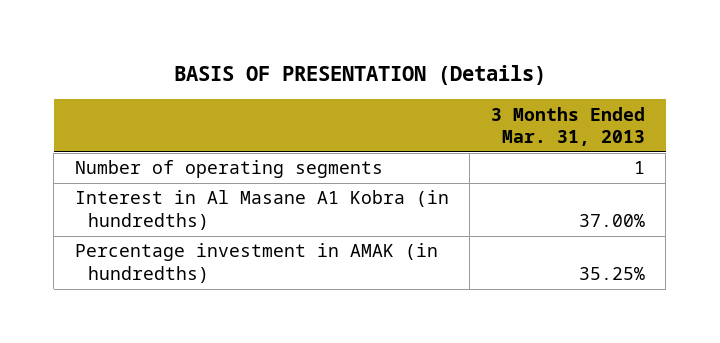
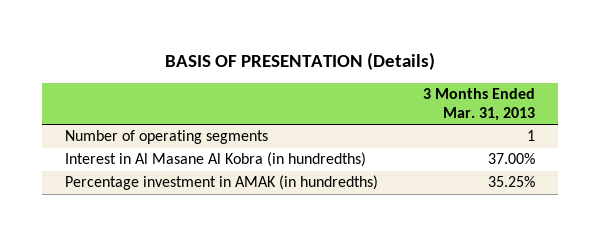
[74,190,449,231] Interest in Al Masane A1 Kobra (in hundredths) -> [65,152,367,168] Interest in Al Masane Al Kobra (in hundredths)

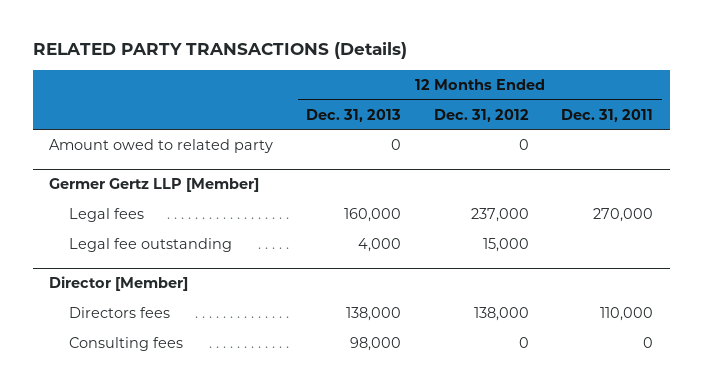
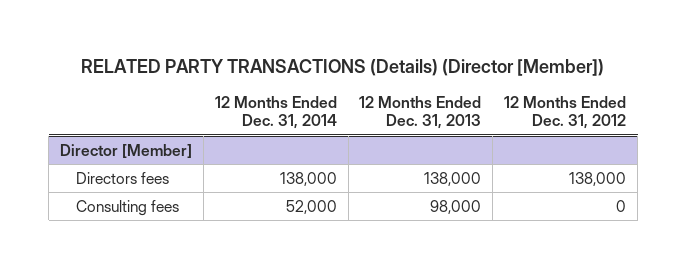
[32,42,407,60] RELATED PARTY TRANSACTIONS (Details) -> [81,58,605,76] RELATED PARTY TRANSACTIONS (Details) (Director [Member])
[561,108,654,122] Dec. 31, 2011 -> none
none -> [214,96,337,130] 12 Months Ended Dec. 31, 2014
[48,138,273,153] Amount owed to related party -> none
[48,178,259,193] Germer Gertz LLP [Member] -> none
[69,207,145,222] Legal fees -> none
[69,237,233,252] Legal fee outstanding -> none

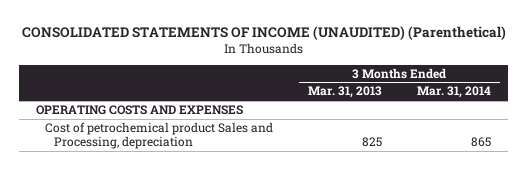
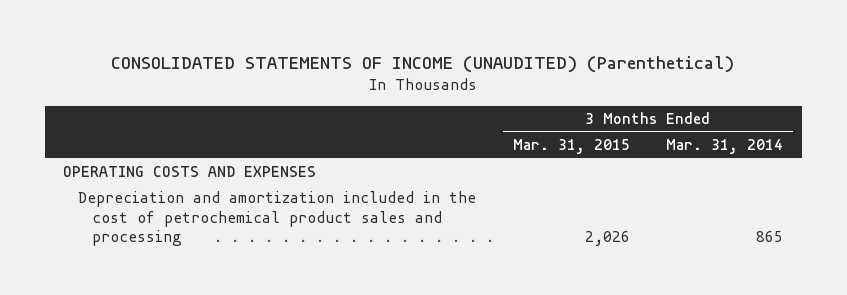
[307,86,382,99] Mar. 31, 2013 -> none
none -> [512,139,630,155] Mar. 31, 2015
[44,122,273,150] Cost of petrochemical product Sales and Processing, depreciation -> [77,191,476,247] Depreciation and amortization included in the cost of petrochemical product sales and processing

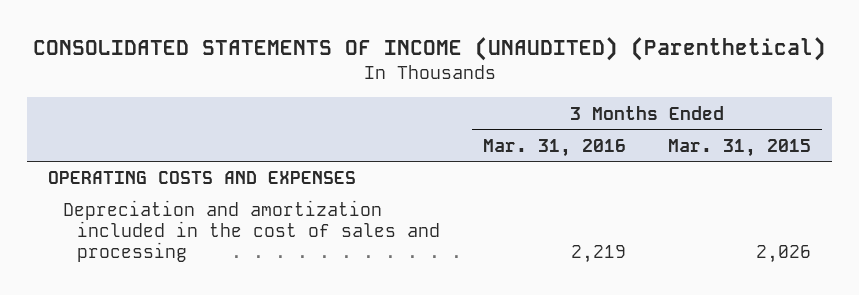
[666,139,784,155] Mar. 31, 2014 -> none
none -> [482,138,626,157] Mar. 31, 2016
[77,191,476,247] Depreciation and amortization included in the cost of petrochemical product sales and processing -> [62,200,441,263] Depreciation and amortization included in the cost of sales and processing

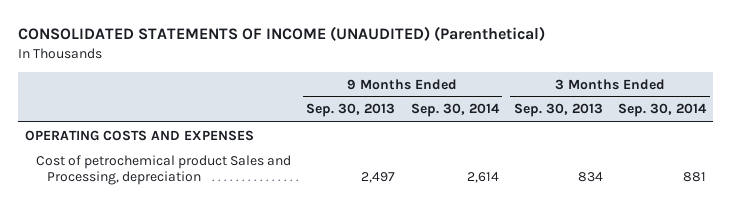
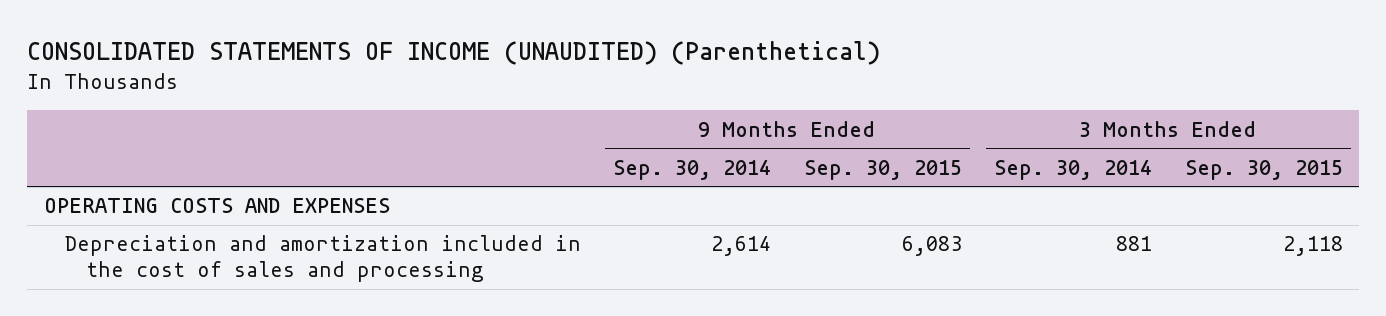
[306,103,396,118] Sep. 30, 2013 -> none
[513,103,603,118] Sep. 30, 2013 -> none
none -> [803,159,962,180] Sep. 30, 2015
none -> [1184,159,1343,180] Sep. 30, 2015
[36,154,292,186] Cost of petrochemical product Sales and Processing, depreciation -> [64,235,581,283] Depreciation and amortization included in the cost of sales and processing

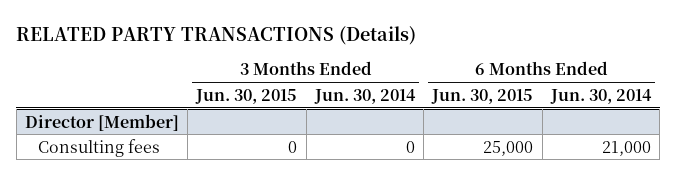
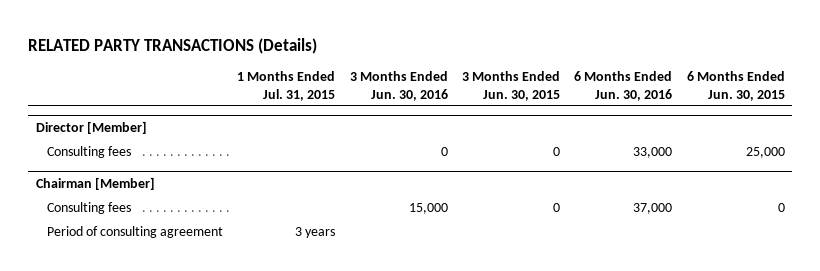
[313,88,416,104] Jun. 30, 2014 -> none
[549,88,652,104] Jun. 30, 2014 -> none
none -> [237,71,336,101] 1 Months Ended Jul. 31, 2015
none -> [349,71,448,101] 3 Months Ended Jun. 30, 2016
none -> [574,71,673,101] 6 Months Ended Jun. 30, 2016
none -> [35,177,155,191] Chairman [Member]
none -> [46,201,131,214] Consulting fees
none -> [46,225,223,238] Period of consulting agreement

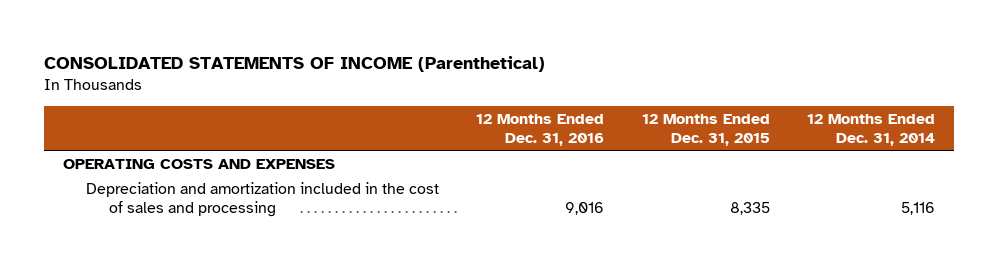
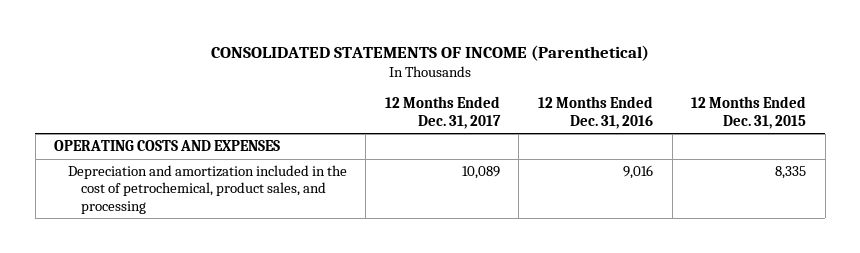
[807,113,936,146] 12 Months Ended Dec. 31, 2014 -> none
none -> [384,96,501,129] 12 Months Ended Dec. 31, 2017
[85,181,439,218] Depreciation and amortization included in the cost of sales and processing -> [67,165,347,214] Depreciation and amortization included in the cost of petrochemical, product sales, and processing

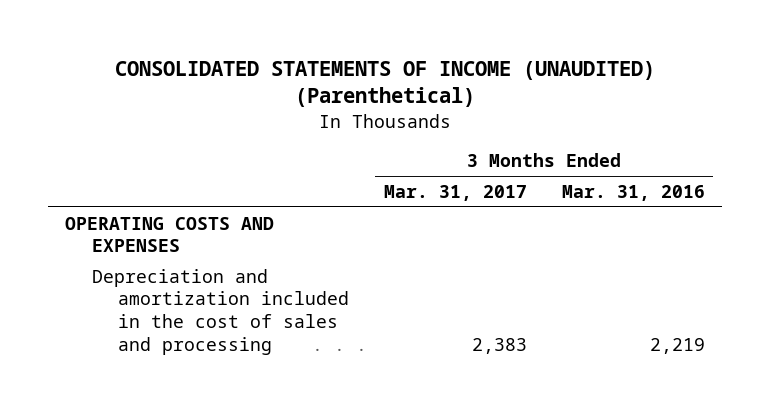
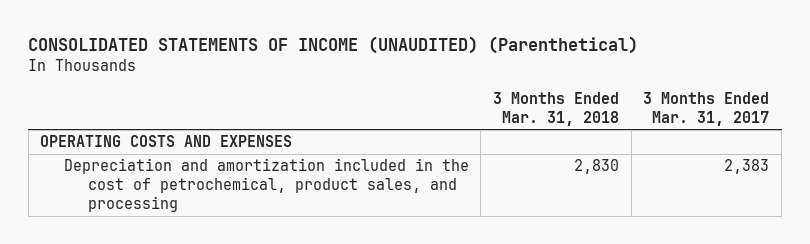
[561,184,705,201] Mar. 31, 2016 -> none
none -> [493,91,620,126] 3 Months Ended Mar. 31, 2018
[91,268,350,355] Depreciation and amortization included in the cost of sales and processing -> [63,158,469,213] Depreciation and amortization included in the cost of petrochemical, product sales, and processing

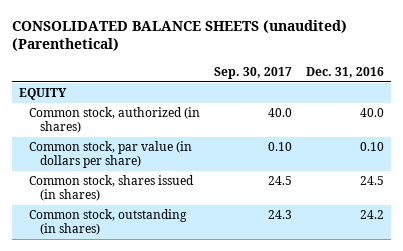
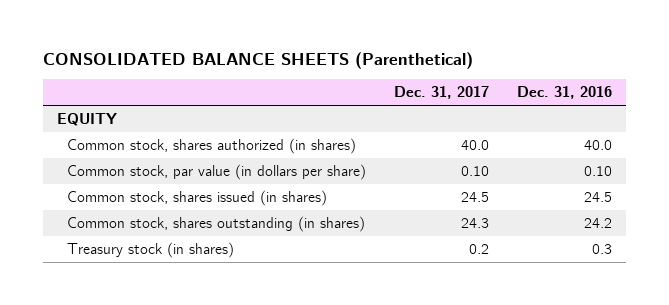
[12,19,348,52] CONSOLIDATED BALANCE SHEETS (unaudited) (Parenthetical) -> [42,51,473,69] CONSOLIDATED BALANCE SHEETS (Parenthetical)
[214,66,293,79] Sep. 30, 2017 -> none
none -> [394,86,490,100] Dec. 31, 2017
[29,107,201,134] Common stock, authorized (in shares) -> [67,137,357,154] Common stock, shares authorized (in shares)
[29,209,188,236] Common stock, outstanding (in shares) -> [67,215,366,232] Common stock, shares outstanding (in shares)
none -> [67,241,235,258] Treasury stock (in shares)

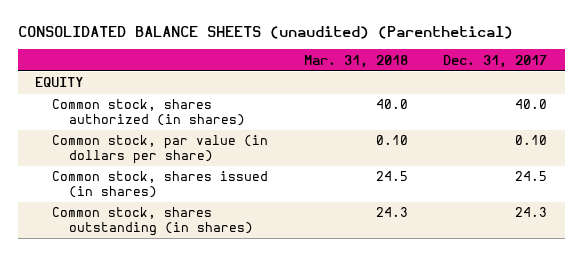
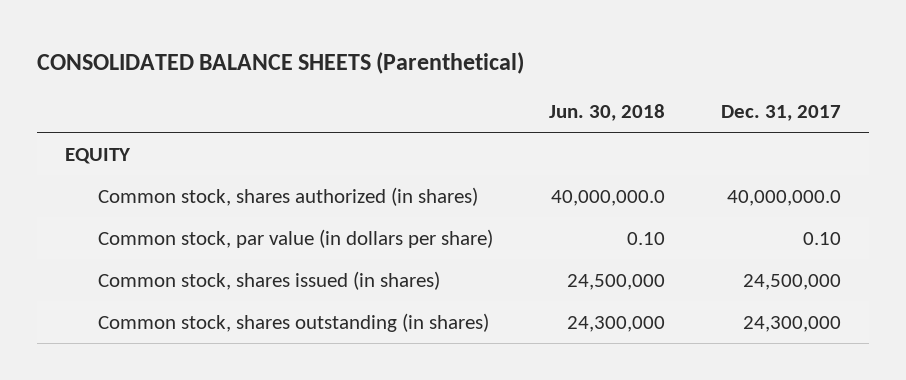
[17,25,513,39] CONSOLIDATED BALANCE SHEETS (unaudited) (Parenthetical) -> [37,51,525,74] CONSOLIDATED BALANCE SHEETS (Parenthetical)
[303,54,408,68] Mar. 31, 2018 -> none
none -> [548,104,665,122] Jun. 30, 2018
[515,99,548,110] 40.0 -> [727,189,842,206] 40,000,000.0
[515,171,548,182] 24.5 -> [743,273,842,290] 24,500,000
[515,207,548,218] 24.3 -> [743,315,842,332] 24,300,000

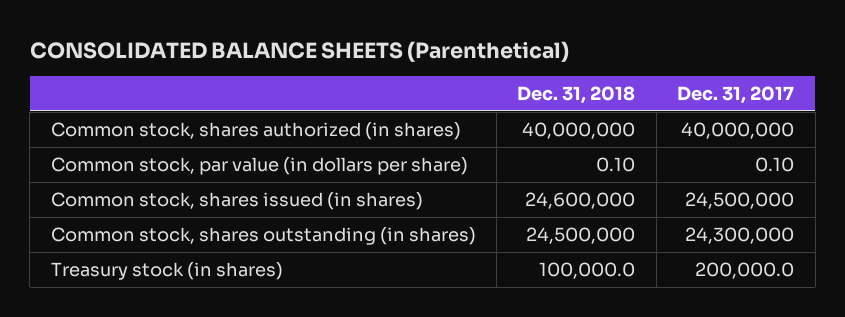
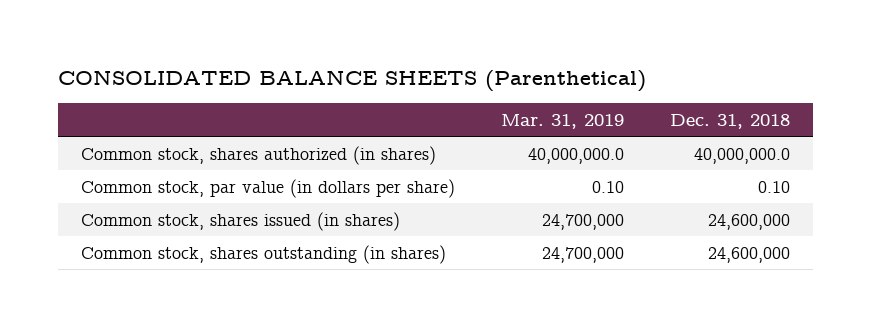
[677,85,795,104] Dec. 31, 2017 -> none
none -> [501,113,625,129] Mar. 31, 2019
[522,122,636,140] 40,000,000 -> [694,147,791,164] 40,000,000.0
[50,262,283,281] Treasury stock (in shares) -> none
[526,227,636,245] 24,500,000 -> [708,246,791,263] 24,600,000

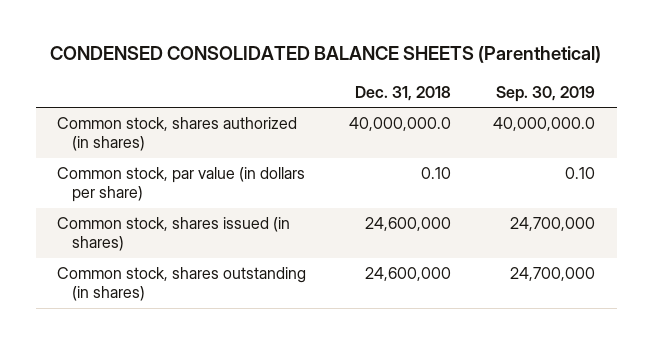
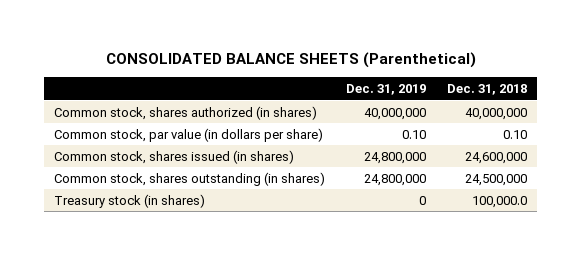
[50,46,602,64] CONDENSED CONSOLIDATED BALANCE SHEETS (Parenthetical) -> [105,52,476,69] CONSOLIDATED BALANCE SHEETS (Parenthetical)
[496,85,596,102] Sep. 30, 2019 -> none
none -> [346,84,427,96] Dec. 31, 2019
[348,117,451,132] 40,000,000.0 -> [464,107,527,120] 40,000,000
[364,267,451,282] 24,600,000 -> [464,173,527,186] 24,500,000
none -> [54,193,206,208] Treasury stock (in shares)

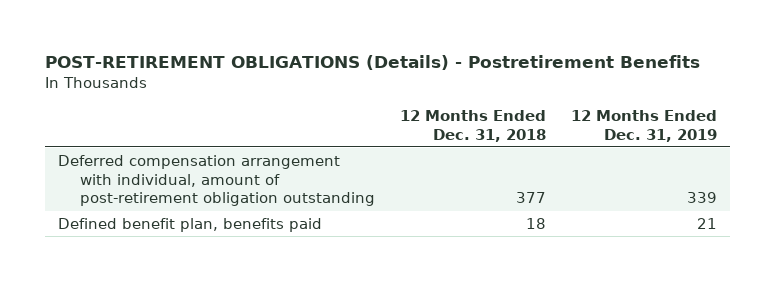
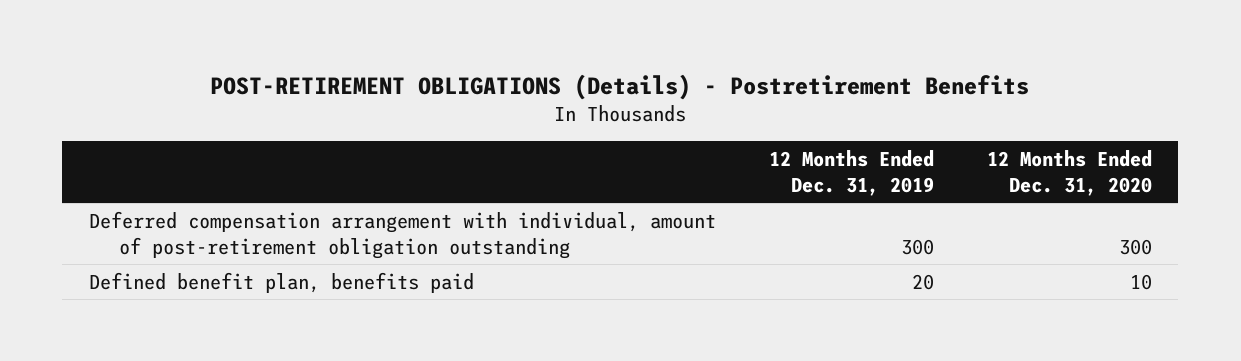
[399,109,546,142] 12 Months Ended Dec. 31, 2018 -> none
none -> [986,149,1152,196] 12 Months Ended Dec. 31, 2020
[687,192,718,204] 339 -> [900,238,934,255] 300
[697,218,718,230] 21 -> [911,273,934,290] 20

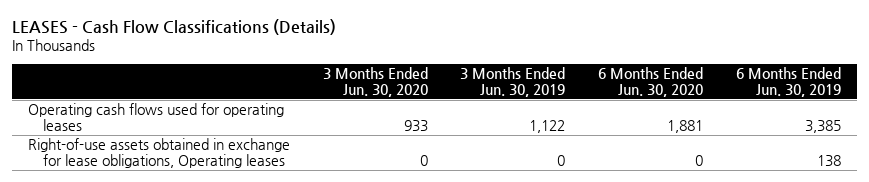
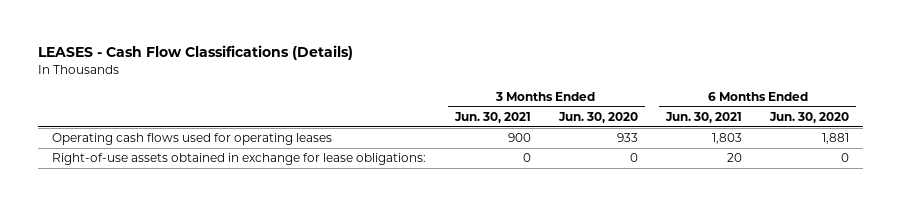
[460,66,566,97] 3 Months Ended Jun. 30, 2019 -> none
[735,66,841,97] 6 Months Ended Jun. 30, 2019 -> none
none -> [453,111,531,123] Jun. 30, 2021
none -> [664,111,742,123] Jun. 30, 2021
[28,138,291,168] Right-of-use assets obtained in exchange for lease obligations, Operating leases -> [52,153,427,166] Right-of-use assets obtained in exchange for lease obligations:

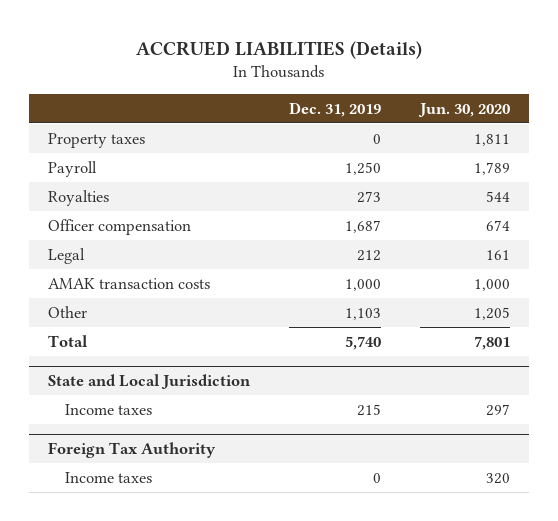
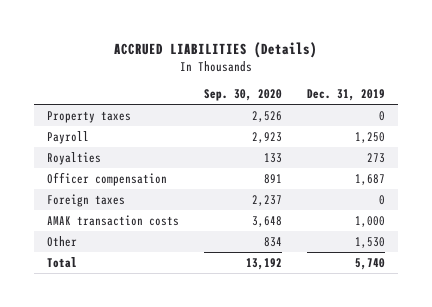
[417,102,510,117] Jun. 30, 2020 -> none
none -> [204,89,283,102] Sep. 30, 2020
[48,247,86,264] Legal -> none
none -> [47,193,126,207] Foreign taxes
[345,307,382,320] 1,103 -> [355,236,386,248] 1,530
[48,374,252,390] State and Local Jurisdiction -> none
[65,403,153,415] Income taxes -> none
[48,442,217,459] Foreign Tax Authority -> none
[65,471,153,483] Income taxes -> none

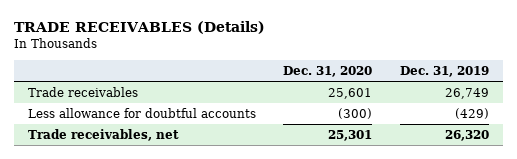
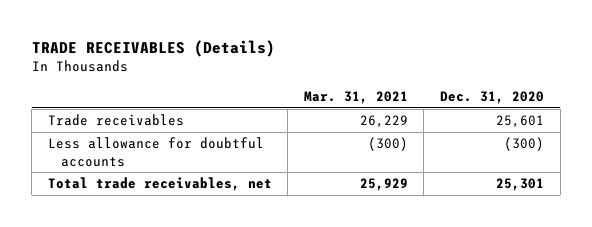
[399,65,489,77] Dec. 31, 2019 -> none
none -> [303,91,408,105] Mar. 31, 2021
[28,128,180,141] Trade receivables, net -> [47,177,272,192] Total trade receivables, net

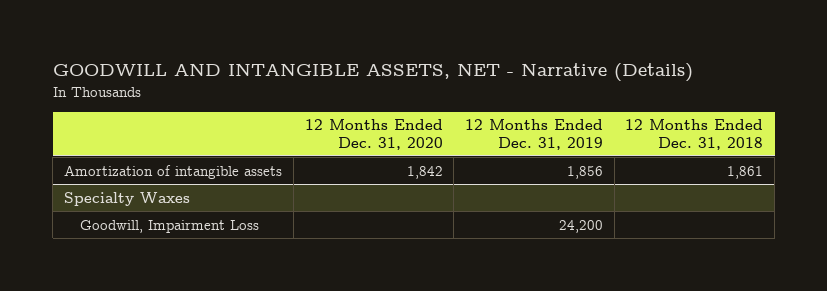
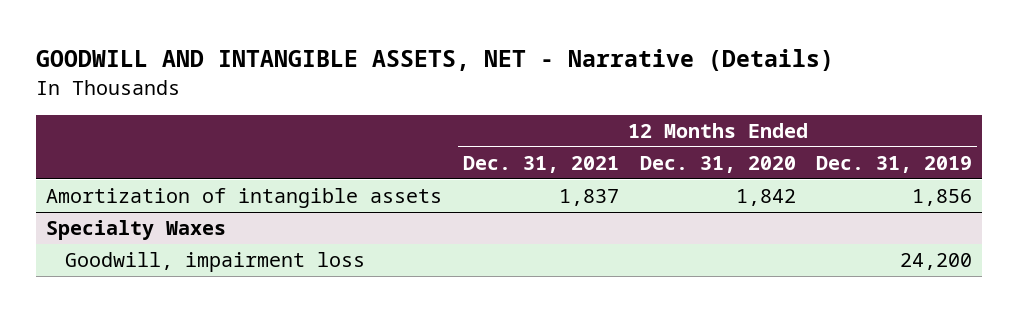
[625,119,764,150] 12 Months Ended Dec. 31, 2018 -> none
none -> [462,155,619,173] Dec. 31, 2021
[80,219,260,233] Goodwill, Impairment Loss -> [64,252,365,273] Goodwill, impairment loss

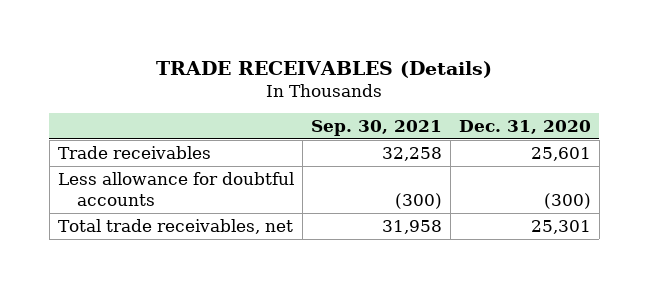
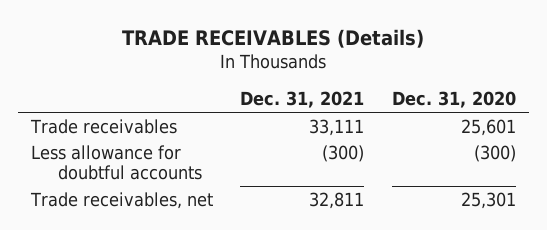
[310,119,442,136] Sep. 30, 2021 -> none
none -> [240,91,365,109] Dec. 31, 2021
[57,218,293,234] Total trade receivables, net -> [30,191,214,209] Trade receivables, net

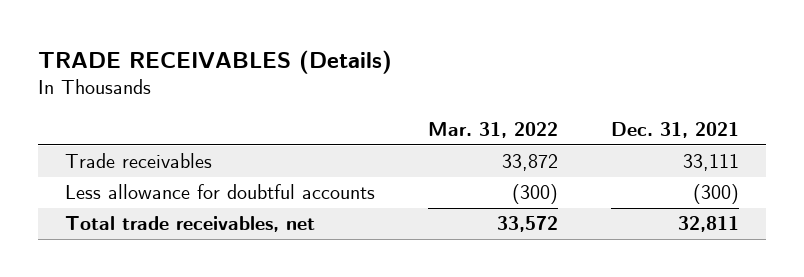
[391,91,516,109] Dec. 31, 2020 -> none
none -> [427,122,558,139] Mar. 31, 2022
[30,191,214,209] Trade receivables, net -> [64,216,315,233] Total trade receivables, net

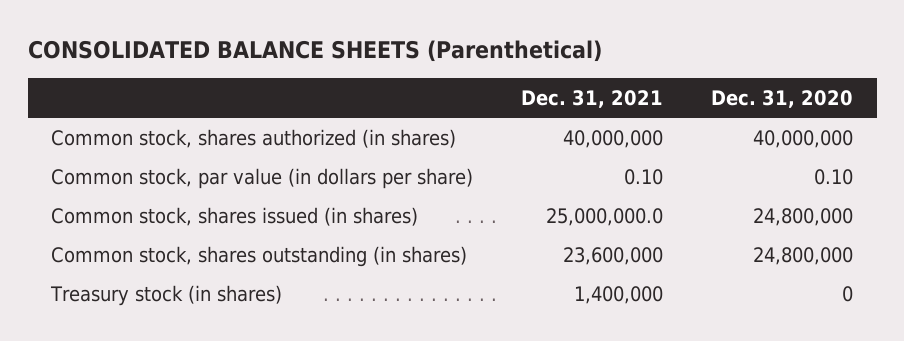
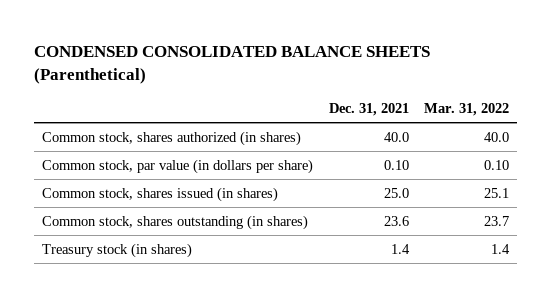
[27,40,602,63] CONSOLIDATED BALANCE SHEETS (Parenthetical) -> [34,45,431,84] CONDENSED CONSOLIDATED BALANCE SHEETS (Parenthetical)
[710,90,853,109] Dec. 31, 2020 -> none
none -> [424,103,510,117] Mar. 31, 2022
[563,129,664,148] 40,000,000 -> [383,131,409,142] 40.0
[546,207,664,226] 25,000,000.0 -> [383,187,409,198] 25.0
[563,246,664,265] 23,600,000 -> [383,215,409,226] 23.6
[574,285,664,304] 1,400,000 -> [390,243,410,254] 1.4

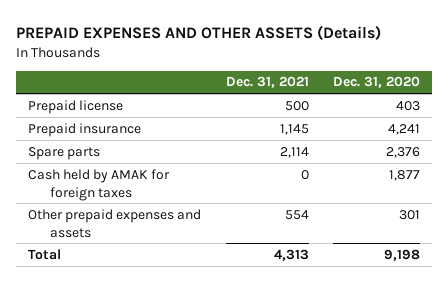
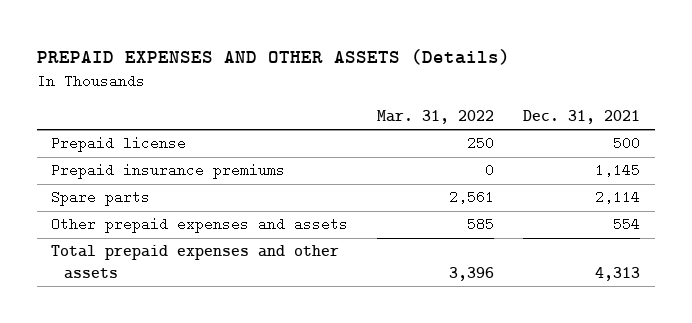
[332,76,420,89] Dec. 31, 2020 -> none
none -> [377,110,495,125] Mar. 31, 2022
[28,122,142,137] Prepaid insurance -> [51,163,286,180] Prepaid insurance premiums
[28,168,171,201] Cash held by AMAK for foreign taxes -> none
[28,248,62,260] Total -> [51,245,340,279] Total prepaid expenses and other assets

